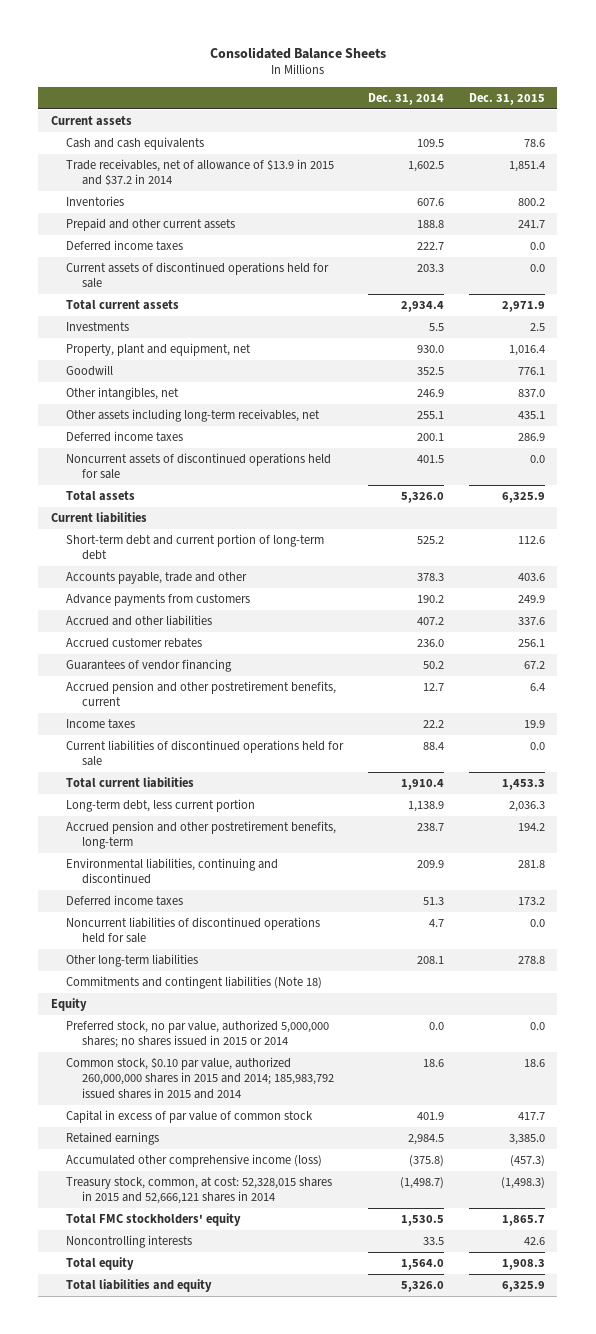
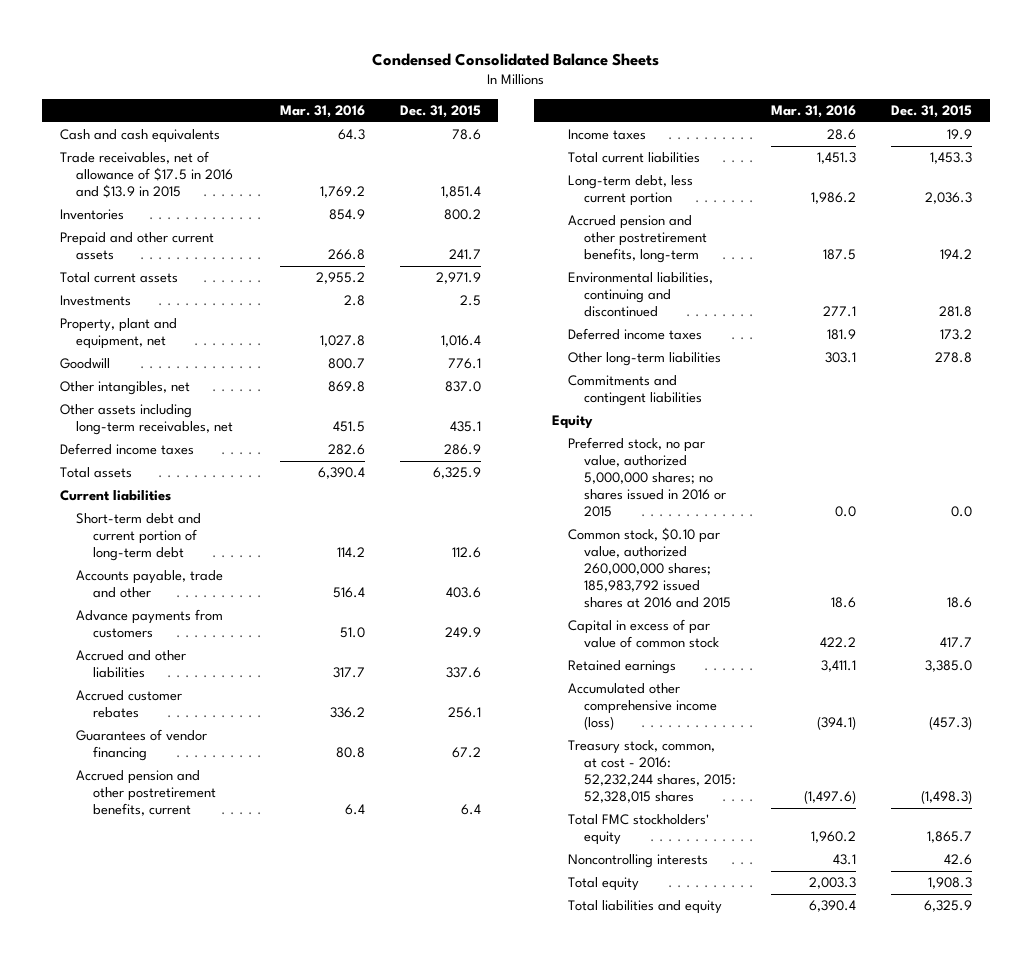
[209,46,386,59] Consolidated Balance Sheets -> [372,52,660,66] Condensed Consolidated Balance Sheets
[368,92,445,105] Dec. 31, 2014 -> none
none -> [279,104,365,118] Mar. 31, 2016
[50,116,132,127] Current assets -> none
[66,159,335,187] Trade receivables, net of allowance of $13.9 in 2015 and $37.2 in 2014 -> [59,151,234,199] Trade receivables, net of allowance of $17.5 in 2016 and $13.9 in 2015
[66,240,184,252] Deferred income taxes -> none
[66,262,330,289] Current assets of discontinued operations held for sale -> none
[66,453,332,480] Noncurrent assets of discontinued operations held for sale -> none
[66,740,345,767] Current liabilities of discontinued operations held for sale -> none
[66,917,321,944] Noncurrent liabilities of discontinued operations held for sale -> none
[66,976,323,990] Commitments and contingent liabilities (Note 18) -> [568,375,703,407] Commitments and contingent liabilities
[66,1020,330,1049] Preferred stock, no par value, authorized 5,000,000 shares; no shares issued in 2015 or 2014 -> [568,437,727,518] Preferred stock, no par value, authorized 5,000,000 shares; no shares issued in 2016 or 2015
[66,1057,334,1099] Common stock, $0.10 par value, authorized 260,000,000 shares in 2015 and 2014; 185,983,792 issued shares in 2015 and 2014 -> [568,527,732,609] Common stock, $0.10 par value, authorized 260,000,000 shares; 185,983,792 issued shares at 2016 and 2015
[66,1177,333,1205] Treasury stock, common, at cost: 52,328,015 shares in 2015 and 52,666,121 shares in 2014 -> [568,740,737,804] Treasury stock, common, at cost - 2016: 52,232,244 shares, 2015: 52,328,015 shares

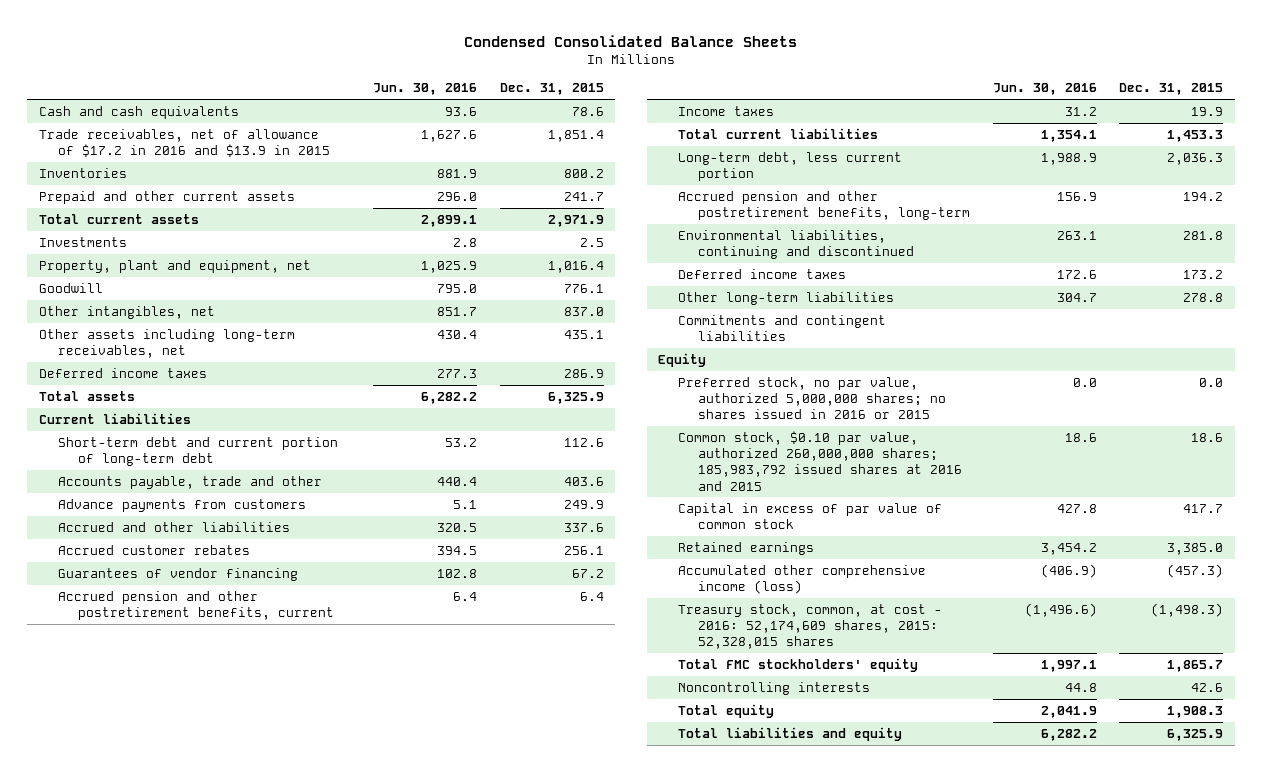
[279,104,365,118] Mar. 31, 2016 -> none
none -> [372,83,477,96] Jun. 30, 2016
[59,151,234,199] Trade receivables, net of allowance of $17.5 in 2016 and $13.9 in 2015 -> [38,128,331,158] Trade receivables, net of allowance of $17.2 in 2016 and $13.9 in 2015
[568,740,737,804] Treasury stock, common, at cost - 2016: 52,232,244 shares, 2015: 52,328,015 shares -> [677,603,942,650] Treasury stock, common, at cost - 2016: 52,174,609 shares, 2015: 52,328,015 shares

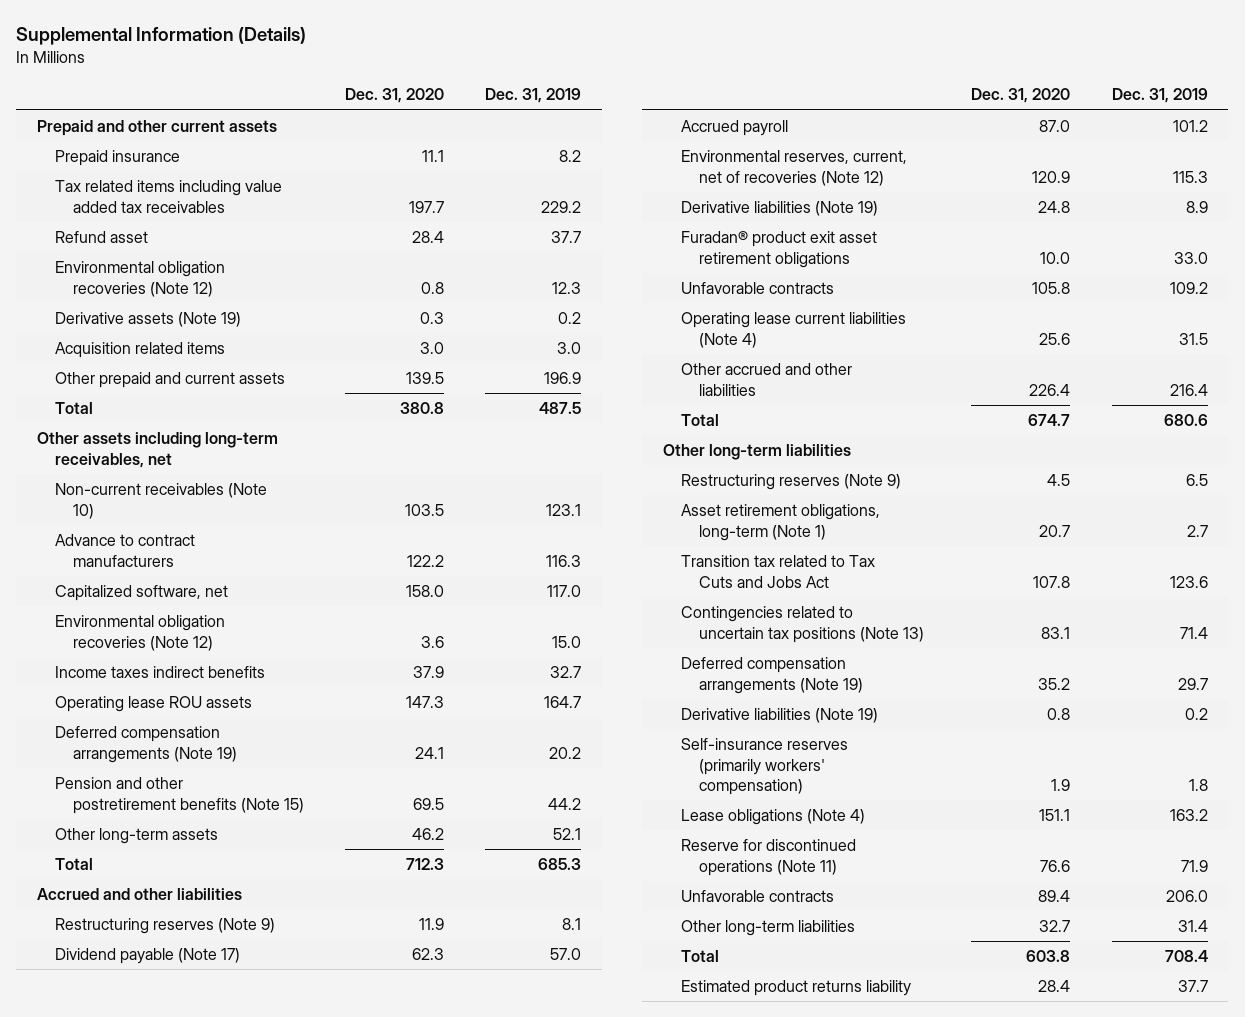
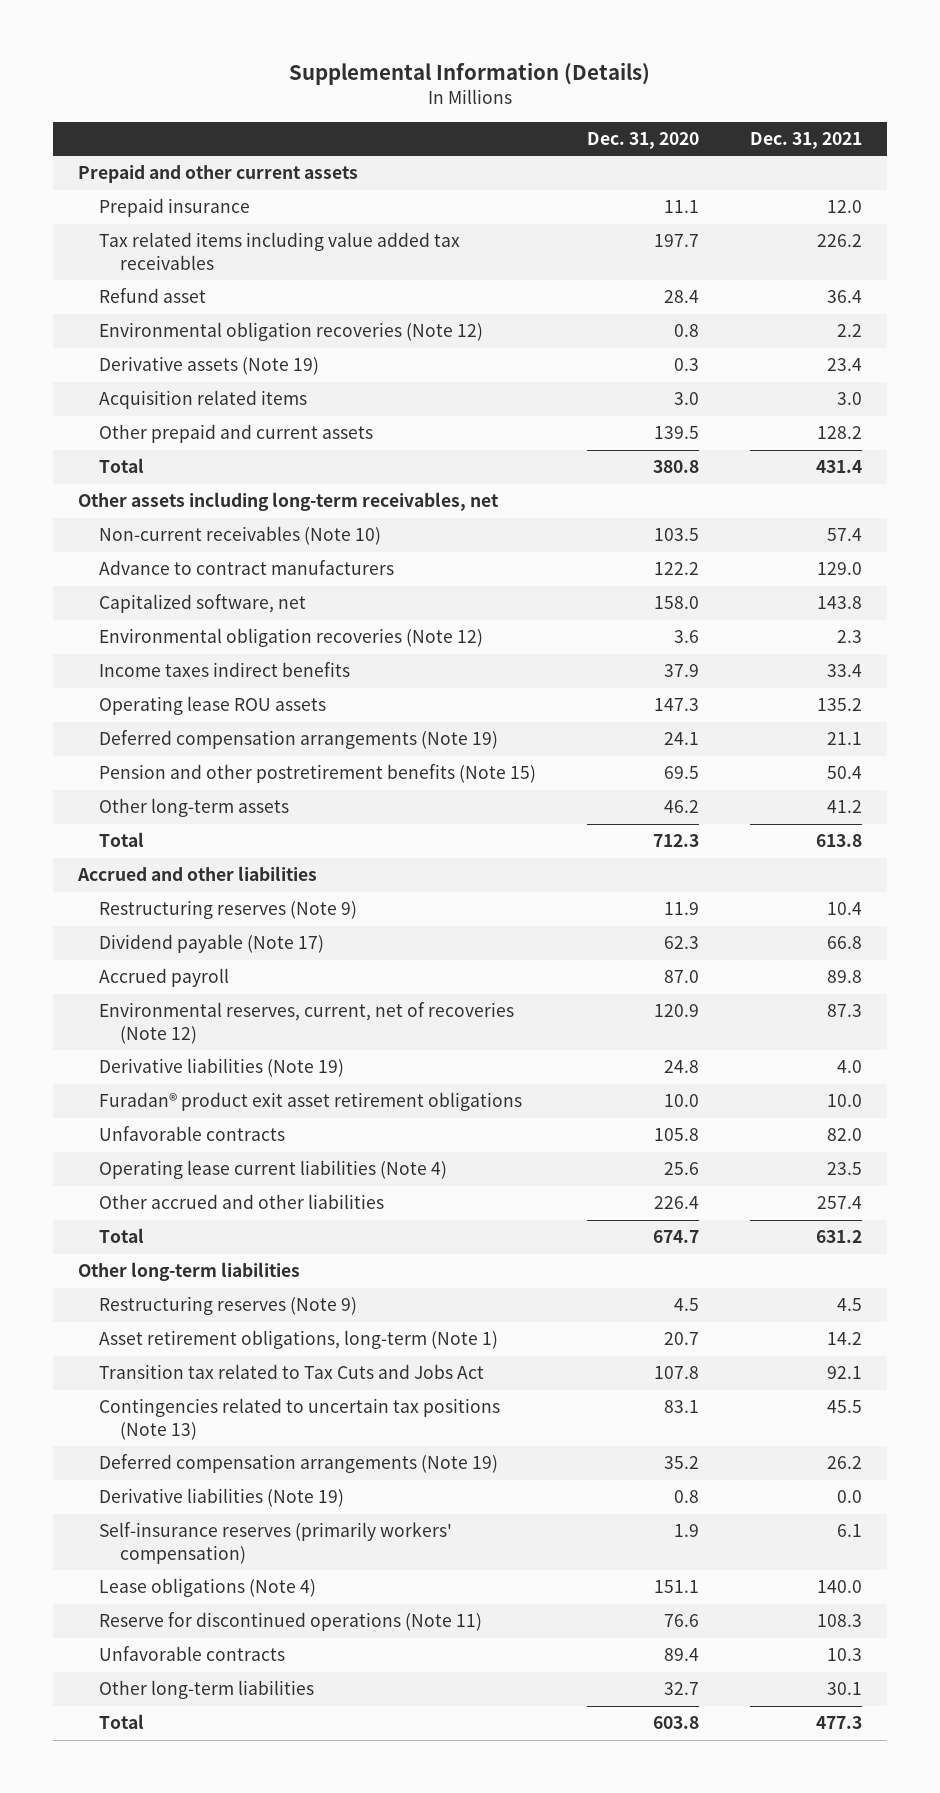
[485,88,582,104] Dec. 31, 2019 -> none
none -> [749,132,862,150] Dec. 31, 2021
[680,980,911,997] Estimated product returns liability -> none

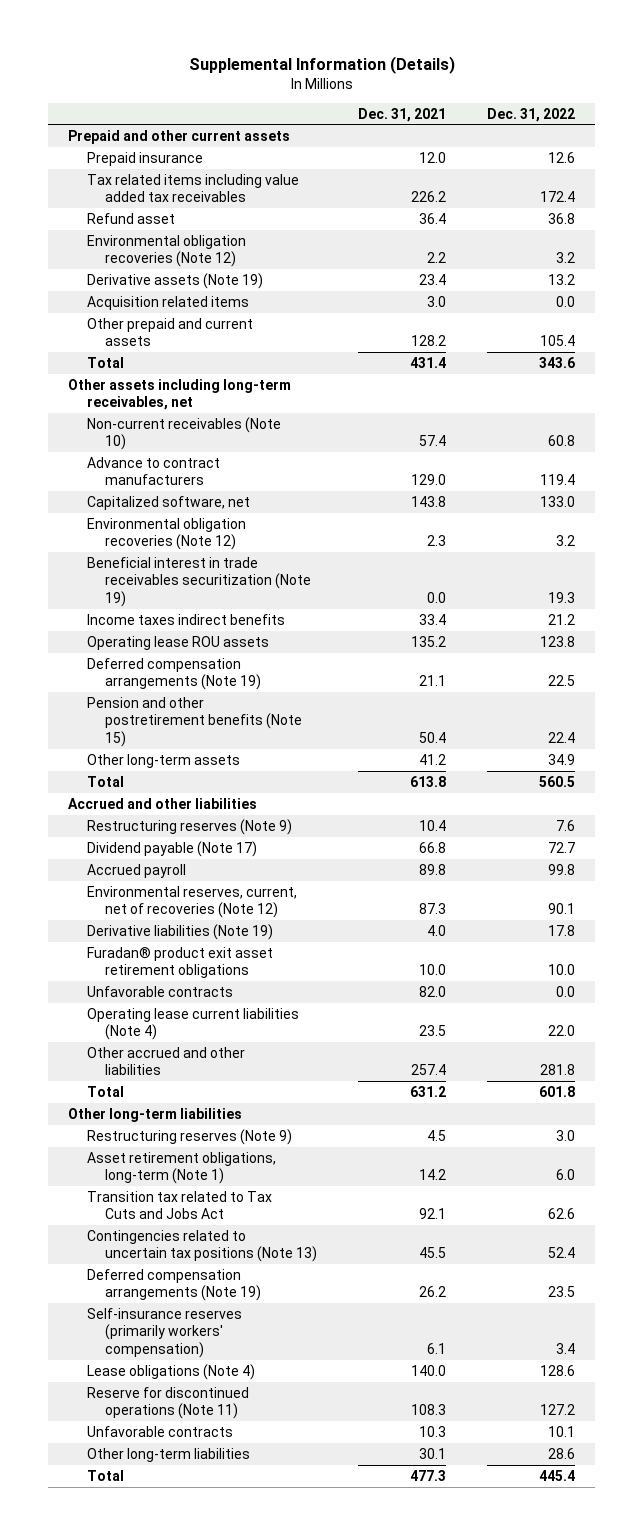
[587,132,700,150] Dec. 31, 2020 -> none
none -> [486,107,575,122] Dec. 31, 2022
none -> [86,556,312,607] Beneficial interest in trade receivables securitization (Note 19)
[99,1488,345,1508] Derivative liabilities (Note 19) -> none

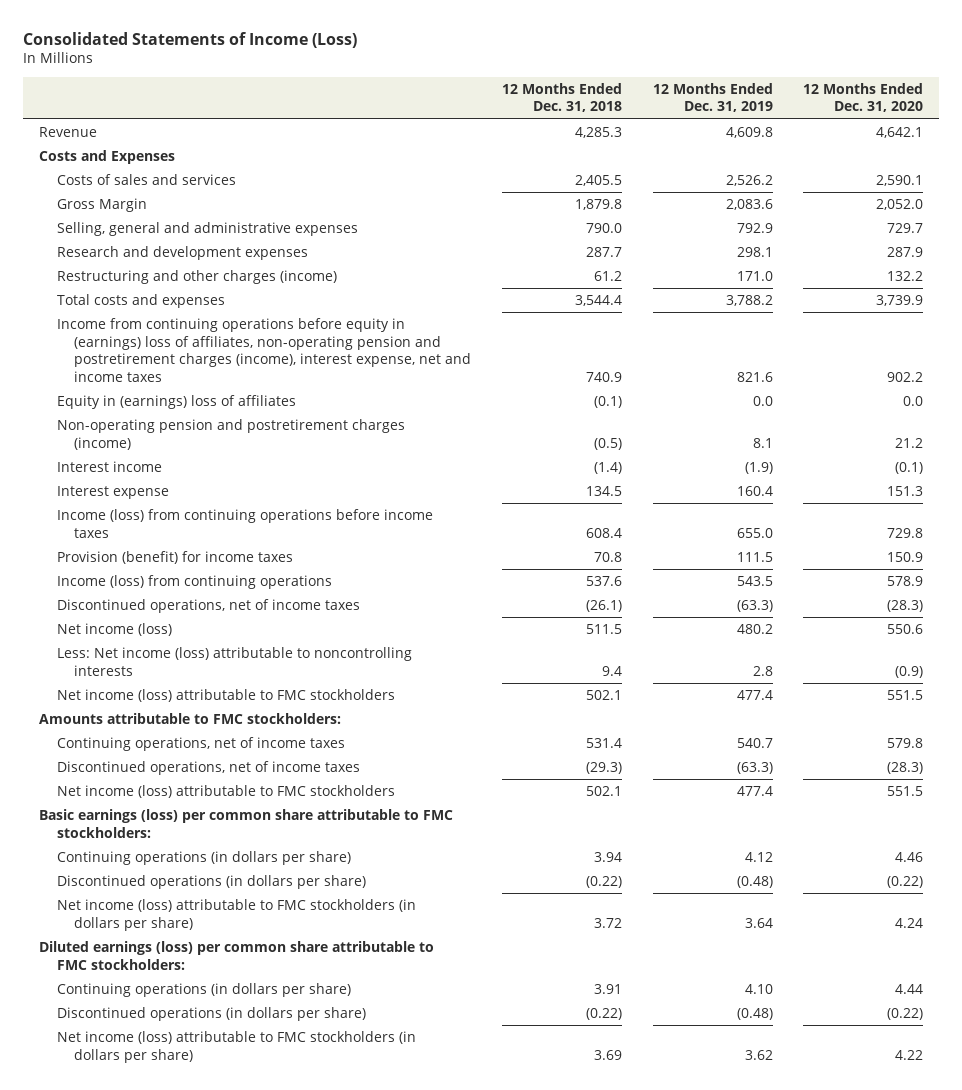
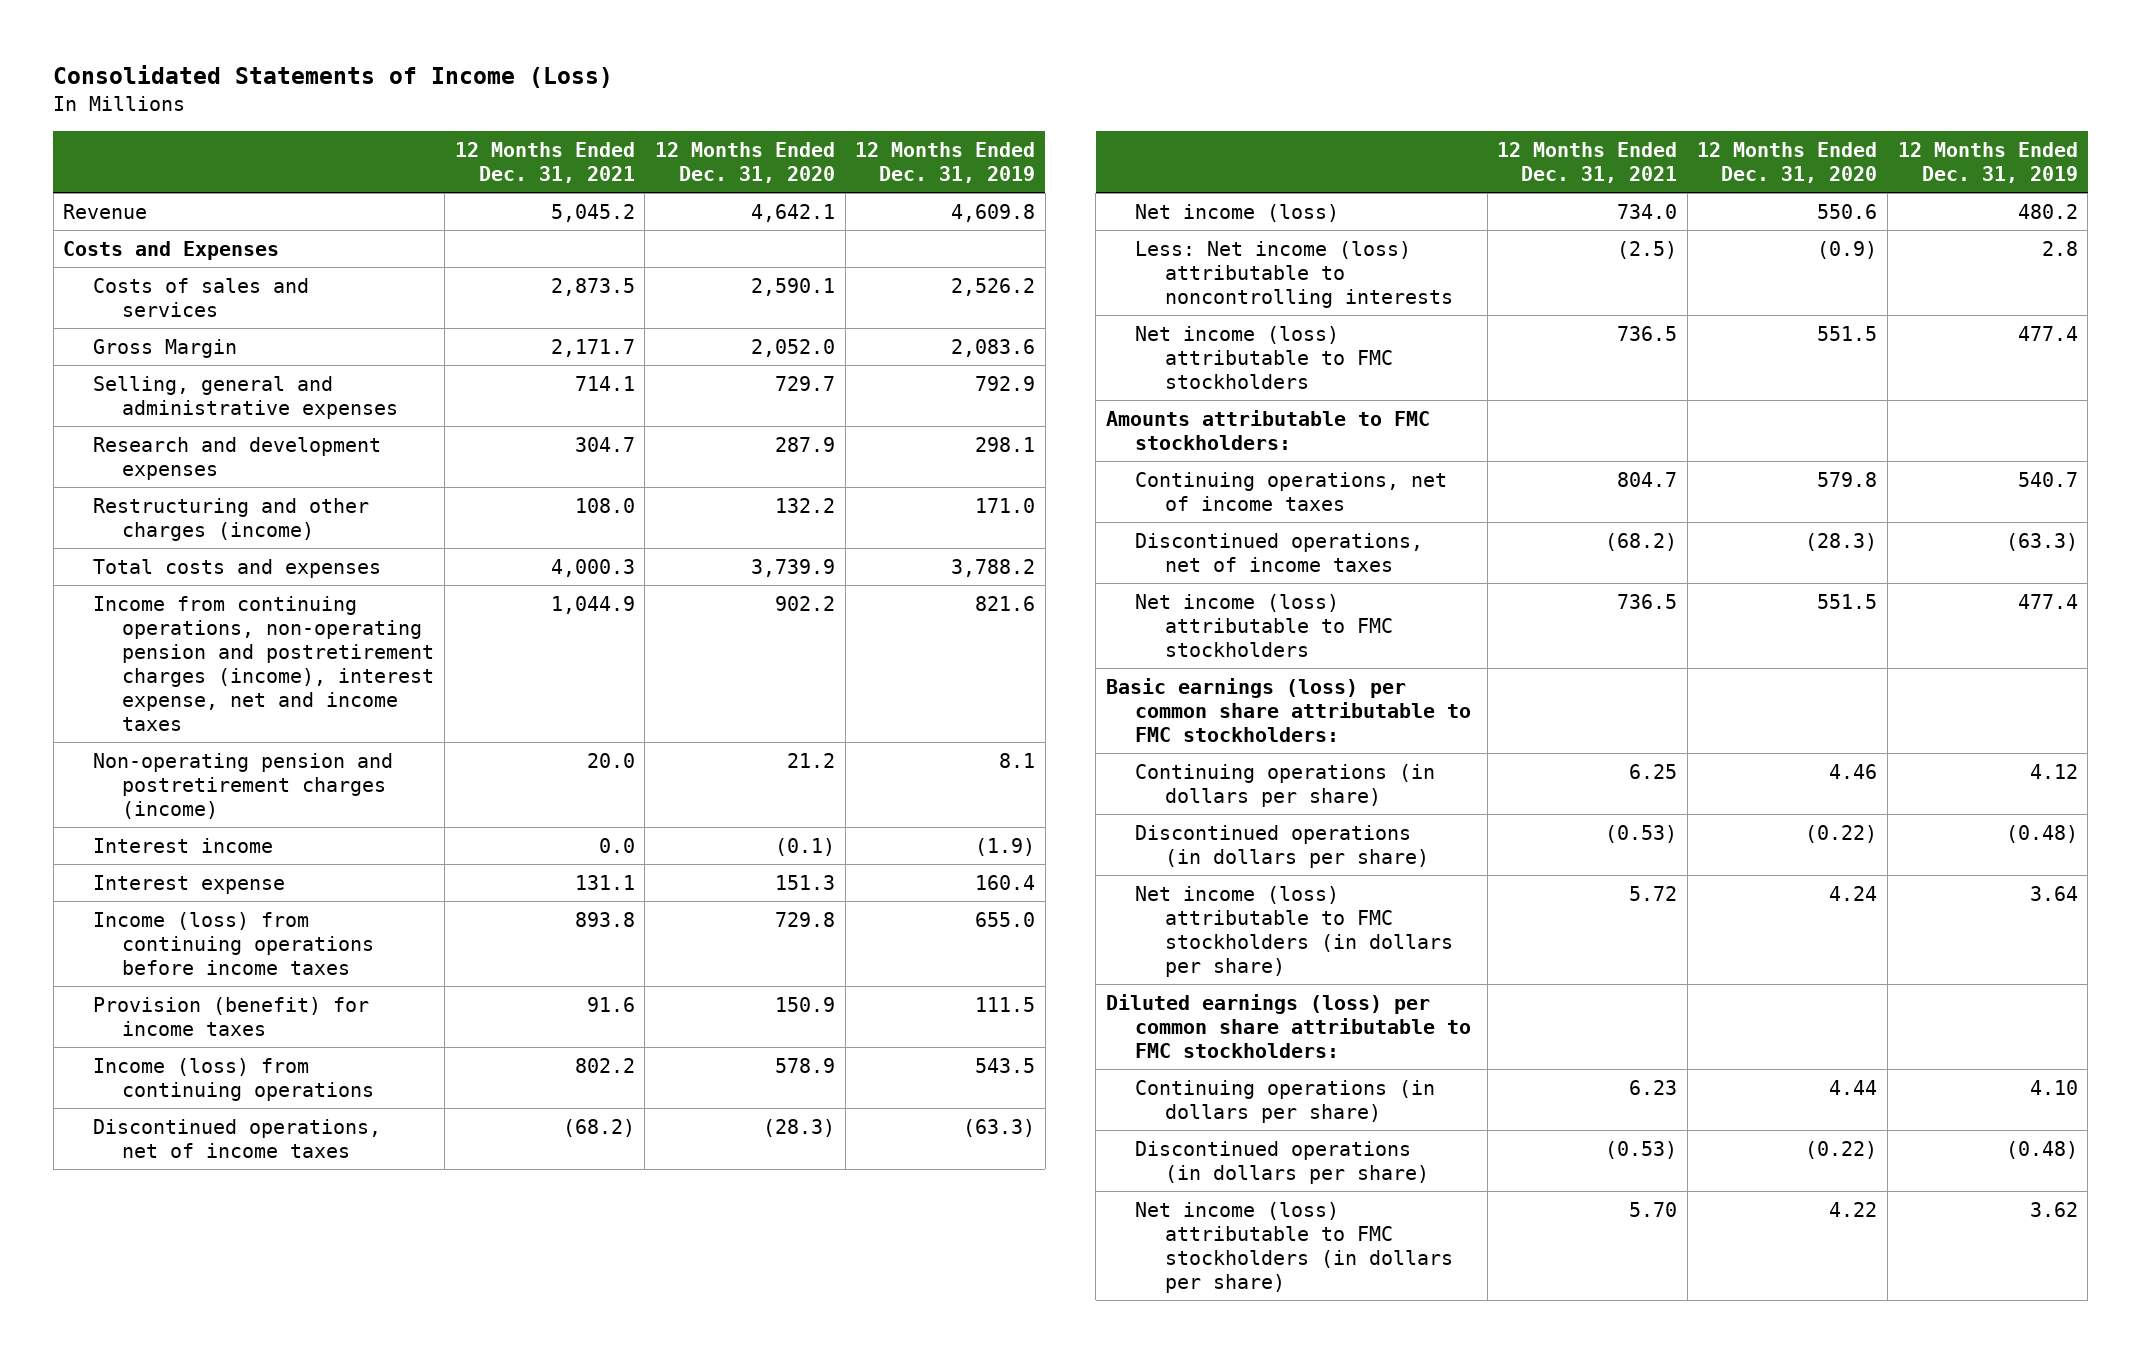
[502,82,623,113] 12 Months Ended Dec. 31, 2018 -> none
none -> [454,142,635,184] 12 Months Ended Dec. 31, 2021
[56,395,296,410] Equity in (earnings) loss of affiliates -> none
[56,318,472,382] Income from continuing operations before equity in (earnings) loss of affiliates, non-operating pension and postretirement charges (income), interest expense, net and income taxes -> [92,595,435,732] Income from continuing operations, non-operating pension and postretirement charges (income), interest expense, net and income taxes

